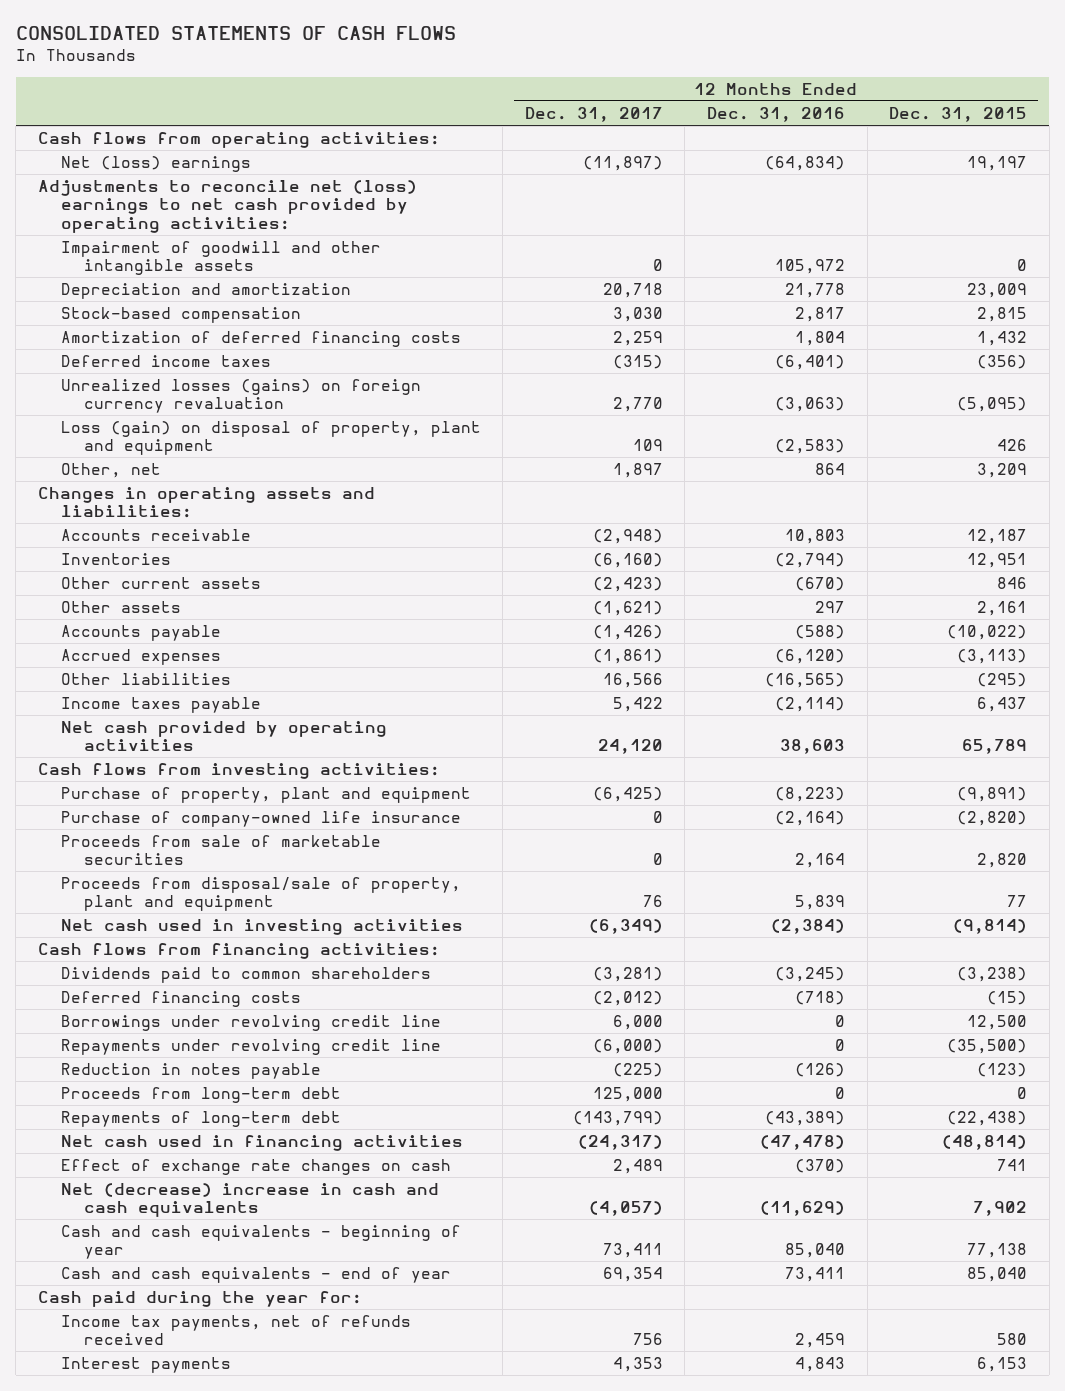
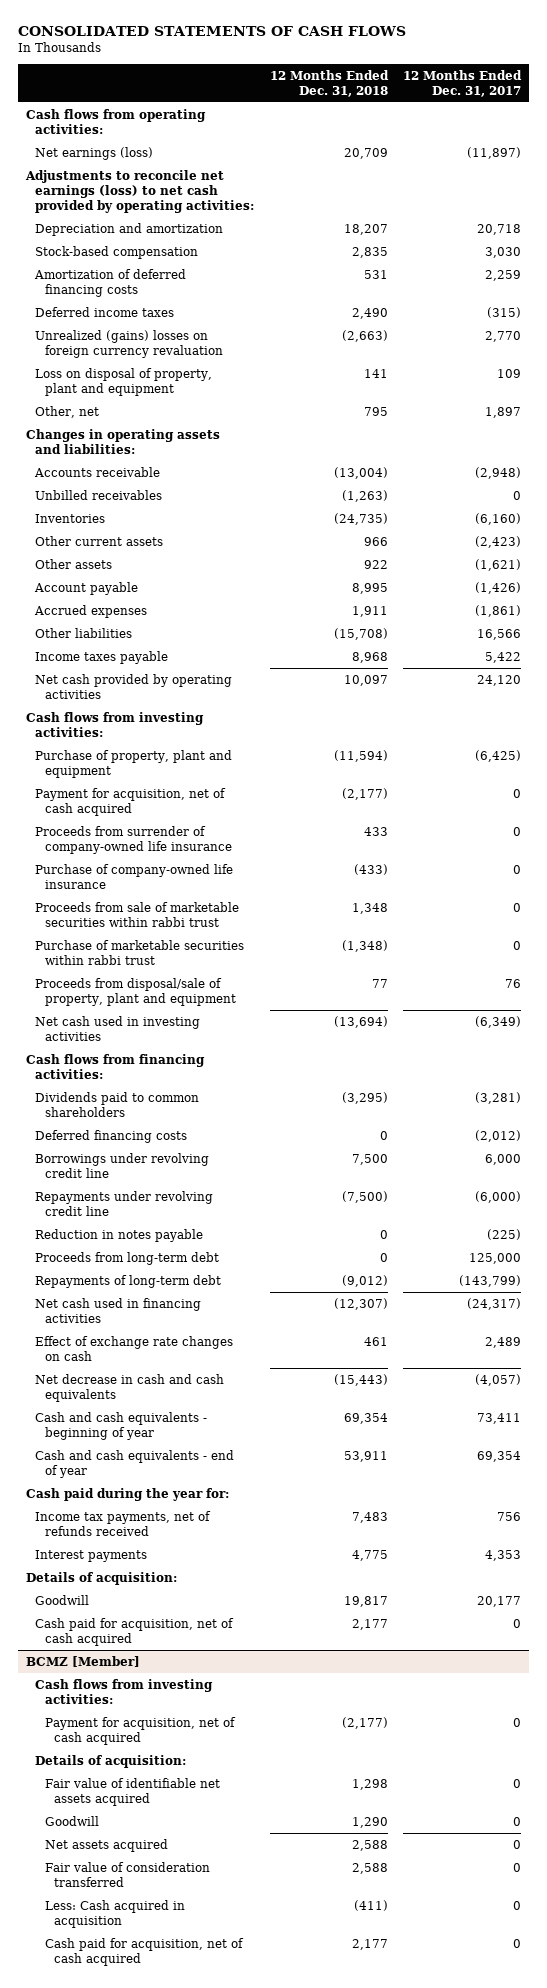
[707,106,846,122] Dec. 31, 2016 -> none
[889,106,1028,122] Dec. 31, 2015 -> none
none -> [269,69,389,97] 12 Months Ended Dec. 31, 2018
[60,240,381,276] Impairment of goodwill and other intangible assets -> none
[60,155,251,172] Net (loss) earnings -> [35,146,154,160] Net earnings (loss)
[37,179,417,233] Adjustments to reconcile net (loss) earnings to net cash provided by operating activities: -> [24,169,255,213] Adjustments to reconcile net earnings (loss) to net cash provided by operating activities:
[60,378,421,414] Unrealized losses (gains) on foreign currency revaluation -> [35,329,223,358] Unrealized (gains) losses on foreign currency revaluation
[60,420,481,456] Loss (gain) on disposal of property, plant and equipment -> [35,367,213,396] Loss on disposal of property, plant and equipment
none -> [35,489,163,500] Unbilled receivables
[60,624,221,641] Accounts payable -> [34,581,139,595] Account payable
none -> [35,787,227,816] Payment for acquisition, net of cash acquired
none -> [35,825,232,854] Proceeds from surrender of company-owned life insurance
[60,834,381,866] Proceeds from sale of marketable securities -> [35,901,240,927] Proceeds from sale of marketable securities within rabbi trust
none -> [35,939,245,965] Purchase of marketable securities within rabbi trust
[60,1182,439,1218] Net (decrease) increase in cash and cash equivalents -> [35,1373,225,1402] Net decrease in cash and cash equivalents
none -> [25,1571,177,1585] Details of acquisition:
none -> [35,1594,90,1605] Goodwill
none -> [35,1617,235,1646] Cash paid for acquisition, net of cash acquired
none -> [25,1655,140,1667] BCMZ [Member]
none -> [35,1678,214,1704] Cash flows from investing activities:
none -> [44,1716,236,1745] Payment for acquisition, net of cash acquired
none -> [35,1754,187,1768] Details of acquisition:
none -> [44,1777,220,1806] Fair value of identifiable net assets acquired
none -> [44,1815,99,1826] Goodwill
none -> [44,1838,168,1852] Net assets acquired
none -> [44,1861,210,1887] Fair value of consideration transferred
none -> [44,1899,185,1928] Less: Cash acquired in acquisition
none -> [44,1937,244,1966] Cash paid for acquisition, net of cash acquired

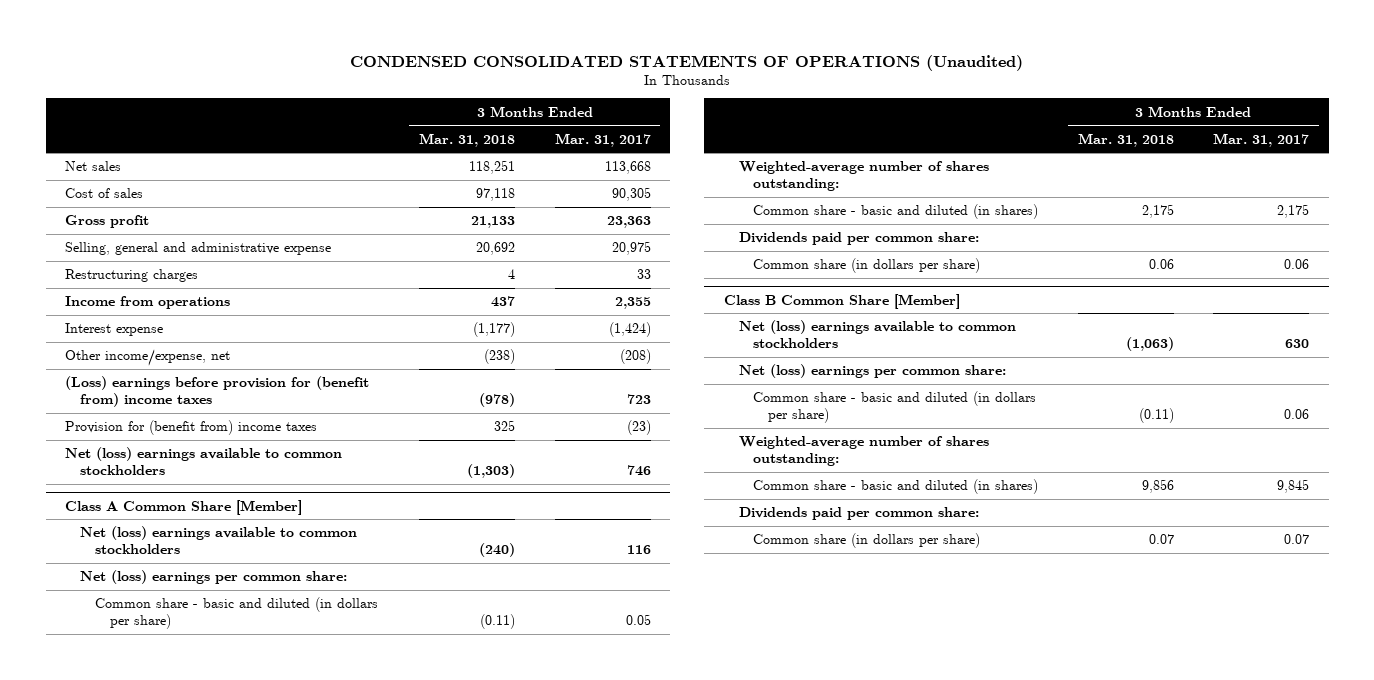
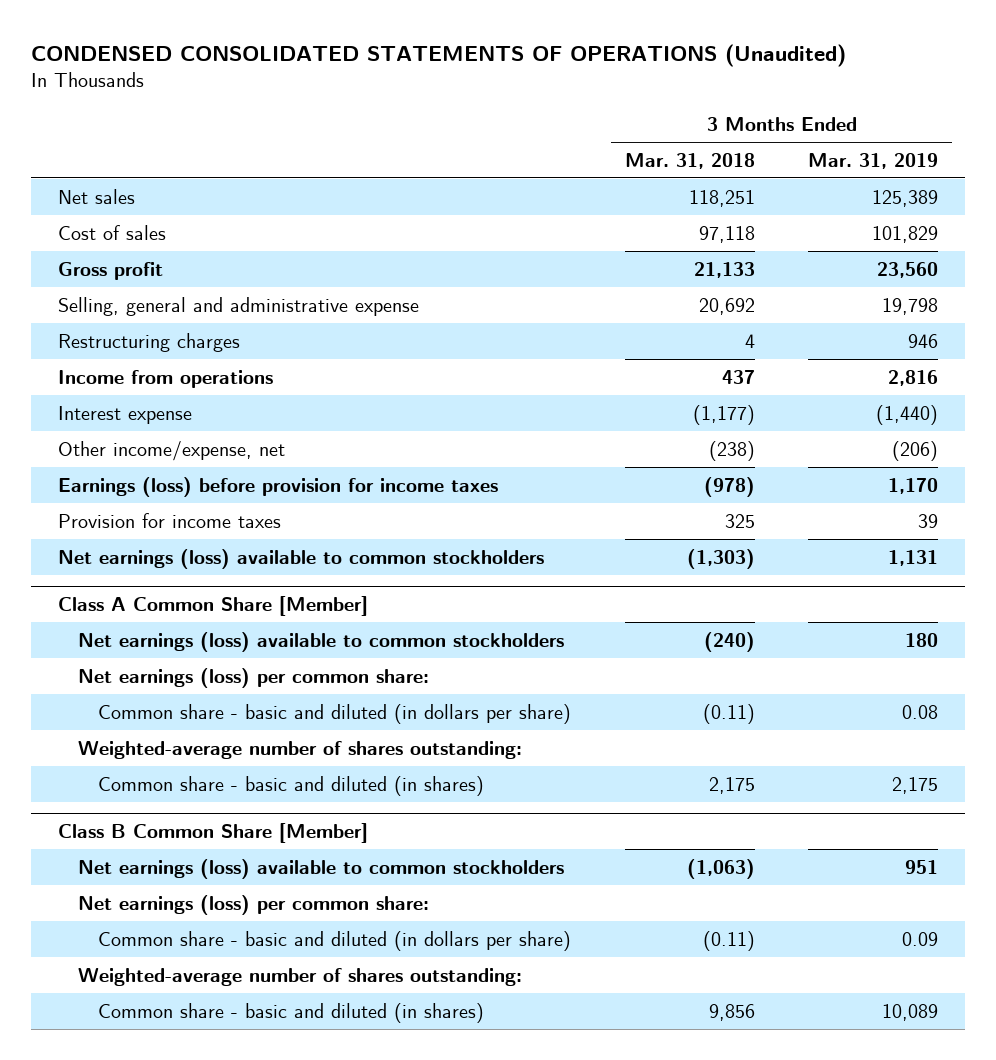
[554,132,651,147] Mar. 31, 2017 -> none
none -> [808,152,939,169] Mar. 31, 2019
[65,376,370,408] (Loss) earnings before provision for (benefit from) income taxes -> [57,476,498,497] Earnings (loss) before provision for income taxes
[65,420,318,436] Provision for (benefit from) income taxes -> [57,512,281,528] Provision for income taxes
[65,447,343,476] Net (loss) earnings available to common stockholders -> [57,548,544,569] Net earnings (loss) available to common stockholders
[80,526,358,555] Net (loss) earnings available to common stockholders -> [77,631,564,652] Net earnings (loss) available to common stockholders
[80,570,348,585] Net (loss) earnings per common share: -> [77,667,429,688] Net earnings (loss) per common share:
[738,232,979,246] Dividends paid per common share: -> none
[753,258,981,274] Common share (in dollars per share) -> none
[738,320,1016,349] Net (loss) earnings available to common stockholders -> [77,858,564,879] Net earnings (loss) available to common stockholders
[738,364,1006,379] Net (loss) earnings per common share: -> [77,894,429,915] Net earnings (loss) per common share:
[738,507,979,521] Dividends paid per common share: -> none
[753,533,981,549] Common share (in dollars per share) -> none

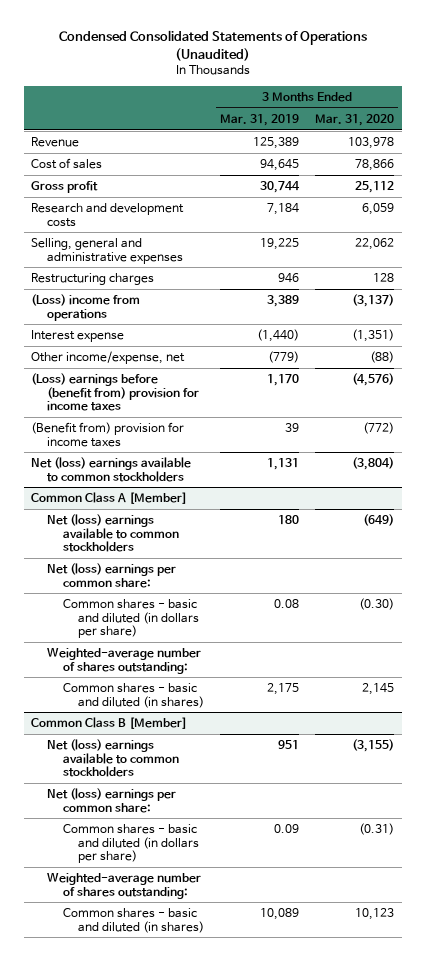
[30,43,846,67] CONDENSED CONSOLIDATED STATEMENTS OF OPERATIONS (Unaudited) -> [58,30,367,62] Condensed Consolidated Statements of Operations (Unaudited)
[624,152,755,169] Mar. 31, 2018 -> none
none -> [314,113,394,126] Mar. 31, 2020
[57,188,135,204] Net sales -> [31,137,80,148] Revenue
[872,225,939,243] 101,829 -> [260,159,300,172] 94,645
[877,261,939,278] 23,560 -> [260,181,301,194] 30,744
none -> [31,203,185,227] Research and development costs
[57,296,419,316] Selling, general and administrative expense -> [31,238,184,264] Selling, general and administrative expenses
[882,297,939,315] 19,798 -> [260,238,300,251] 19,225
[57,369,273,388] Income from operations -> [31,294,141,321] (Loss) income from operations
[888,369,939,386] 2,816 -> [267,295,300,308] 3,389
[892,440,939,461] (206) -> [268,351,300,364] (779)
[57,476,498,497] Earnings (loss) before provision for income taxes -> [31,373,200,412] (Loss) earnings before (benefit from) provision for income taxes
[57,512,281,528] Provision for income taxes -> [31,422,185,447] (Benefit from) provision for income taxes
[57,548,544,569] Net earnings (loss) available to common stockholders -> [31,457,192,482] Net (loss) earnings available to common stockholders
[57,595,368,616] Class A Common Share [Member] -> [31,492,188,505] Common Class A [Member]
[77,631,564,652] Net earnings (loss) available to common stockholders -> [47,514,179,553] Net (loss) earnings available to common stockholders
[77,667,429,688] Net earnings (loss) per common share: -> [47,563,177,588] Net (loss) earnings per common share:
[97,703,571,724] Common share - basic and diluted (in dollars per share) -> [62,599,200,639] Common shares - basic and diluted (in dollars per share)
[97,775,484,796] Common share - basic and diluted (in shares) -> [62,683,205,708] Common shares - basic and diluted (in shares)
[57,822,368,843] Class B Common Share [Member] -> [31,717,188,730] Common Class B [Member]
[77,858,564,879] Net earnings (loss) available to common stockholders -> [47,739,179,778] Net (loss) earnings available to common stockholders
[77,894,429,915] Net earnings (loss) per common share: -> [47,788,177,813] Net (loss) earnings per common share:
[97,930,571,951] Common share - basic and diluted (in dollars per share) -> [62,824,200,864] Common shares - basic and diluted (in dollars per share)
[97,1002,484,1023] Common share - basic and diluted (in shares) -> [62,908,205,933] Common shares - basic and diluted (in shares)

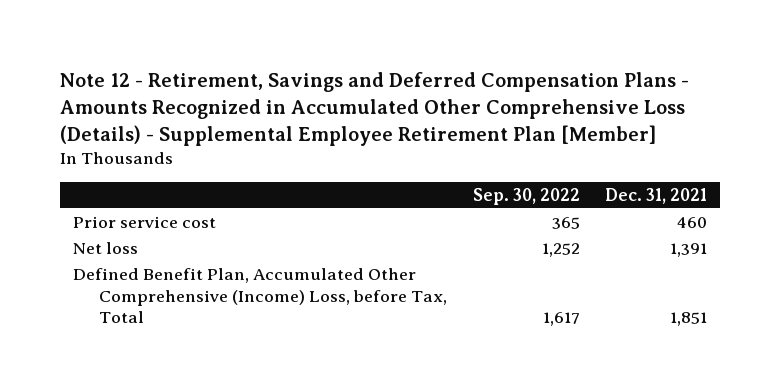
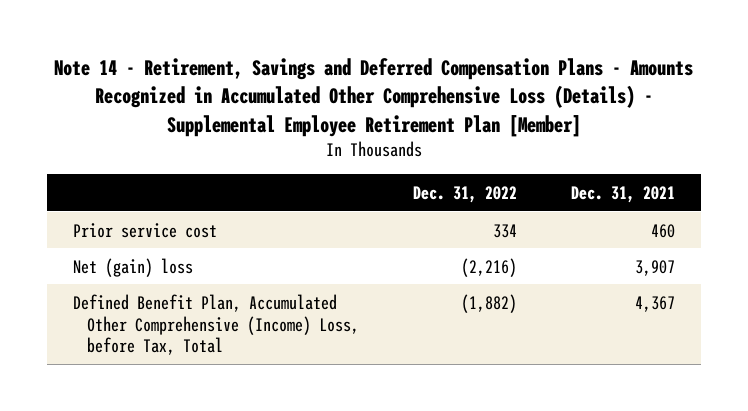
[60,72,690,146] Note 12 - Retirement, Savings and Deferred Compensation Plans - Amounts Recognized in Accumulated Other Comprehensive Loss (Details) - Supplemental Employee Retirement Plan [Member] -> [53,57,693,137] Note 14 - Retirement, Savings and Deferred Compensation Plans - Amounts Recognized in Accumulated Other Comprehensive Loss (Details) - Supplemental Employee Retirement Plan [Member]
[472,187,580,205] Sep. 30, 2022 -> none
none -> [412,185,517,203] Dec. 31, 2022
[72,242,138,255] Net loss -> [73,257,194,277] Net (gain) loss
[669,243,707,258] 1,391 -> [634,259,675,276] 3,907
[669,312,707,327] 1,851 -> [634,295,675,312] 4,367

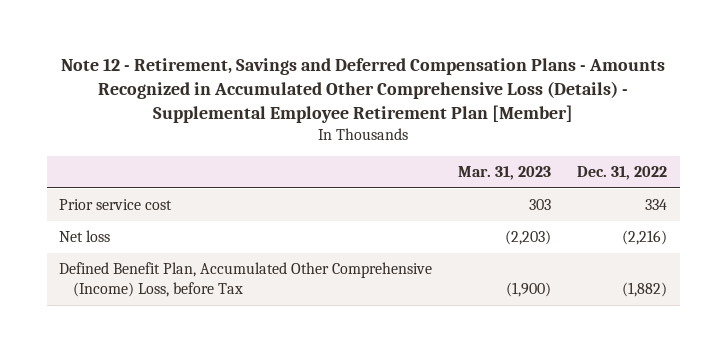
[53,57,693,137] Note 14 - Retirement, Savings and Deferred Compensation Plans - Amounts Recognized in Accumulated Other Comprehensive Loss (Details) - Supplemental Employee Retirement Plan [Member] -> [61,57,666,124] Note 12 - Retirement, Savings and Deferred Compensation Plans - Amounts Recognized in Accumulated Other Comprehensive Loss (Details) - Supplemental Employee Retirement Plan [Member]
[570,185,675,203] Dec. 31, 2021 -> none
none -> [458,165,552,180] Mar. 31, 2023
[73,257,194,277] Net (gain) loss -> [59,230,111,243] Net loss
[73,293,360,356] Defined Benefit Plan, Accumulated Other Comprehensive (Income) Loss, before Tax, Total -> [59,262,433,297] Defined Benefit Plan, Accumulated Other Comprehensive (Income) Loss, before Tax

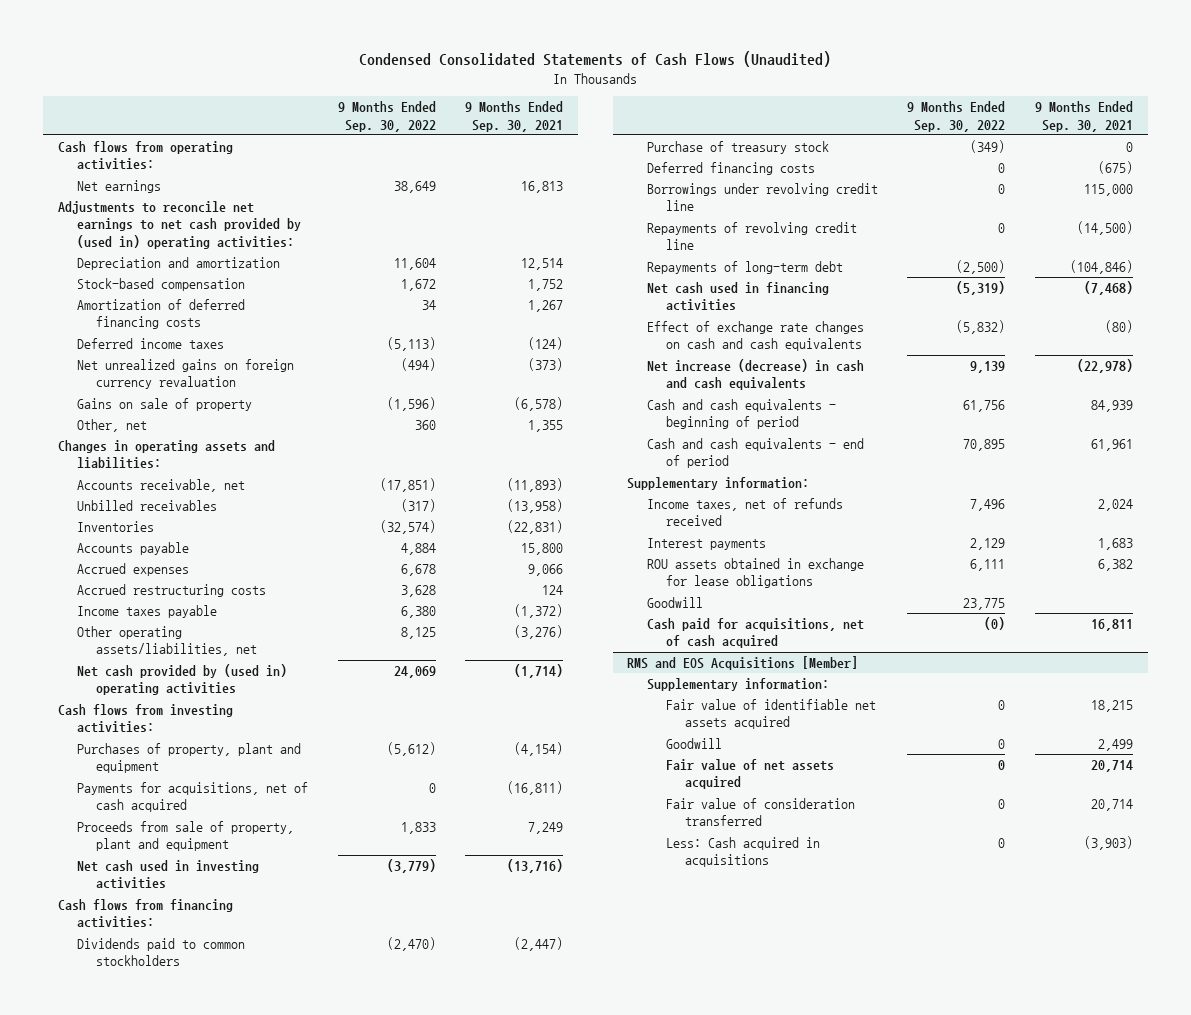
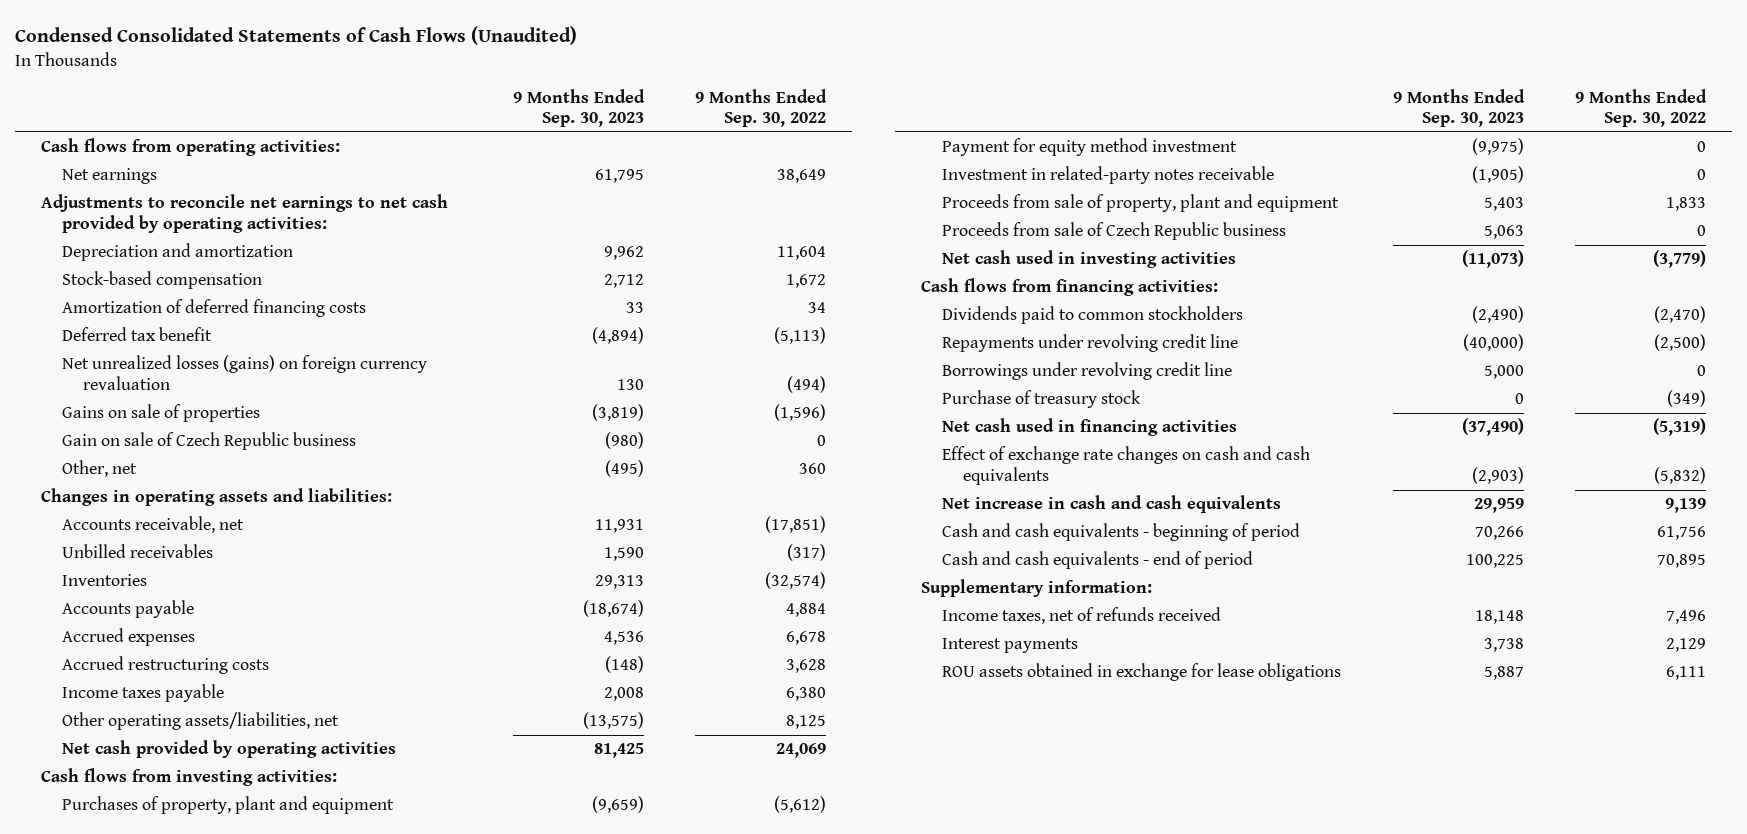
[465,101,564,132] 9 Months Ended Sep. 30, 2021 -> none
none -> [512,88,645,128] 9 Months Ended Sep. 30, 2023
[57,200,301,249] Adjustments to reconcile net earnings to net cash provided by (used in) operating activities: -> [41,194,449,233] Adjustments to reconcile net earnings to net cash provided by operating activities:
[76,337,224,349] Deferred income taxes -> [61,327,212,342] Deferred tax benefit
[76,358,294,390] Net unrealized gains on foreign currency revaluation -> [61,355,427,390] Net unrealized losses (gains) on foreign currency revaluation
[76,397,252,411] Gains on sale of property -> [61,404,260,423] Gains on sale of properties
none -> [61,432,356,451] Gain on sale of Czech Republic business
[76,663,287,696] Net cash provided by (used in) operating activities -> [61,740,396,759] Net cash provided by operating activities
[76,781,308,813] Payments for acquisitions, net of cash acquired -> none
none -> [942,138,1238,157] Payment for equity method investment
none -> [942,166,1275,185] Investment in related-party notes receivable
none -> [942,222,1287,241] Proceeds from sale of Czech Republic business
[646,161,815,175] Deferred financing costs -> none
none -> [942,334,1239,353] Repayments under revolving credit line
[646,221,857,251] Repayments of revolving credit line -> none
[646,260,843,274] Repayments of long-term debt -> none
[646,140,829,154] Purchase of treasury stock -> [942,390,1142,409] Purchase of treasury stock
[646,358,864,391] Net increase (decrease) in cash and cash equivalents -> [942,495,1282,514] Net increase in cash and cash equivalents
[646,596,703,608] Goodwill -> none
[646,617,864,649] Cash paid for acquisitions, net of cash acquired -> none
[627,655,859,670] RMS and EOS Acquisitions [Member] -> none
[646,677,829,691] Supplementary information: -> none
[665,698,876,730] Fair value of identifiable net assets acquired -> none
[665,737,722,749] Goodwill -> none
[665,758,834,790] Fair value of net assets acquired -> none
[665,797,855,827] Fair value of consideration transferred -> none
[665,836,820,868] Less: Cash acquired in acquisitions -> none

